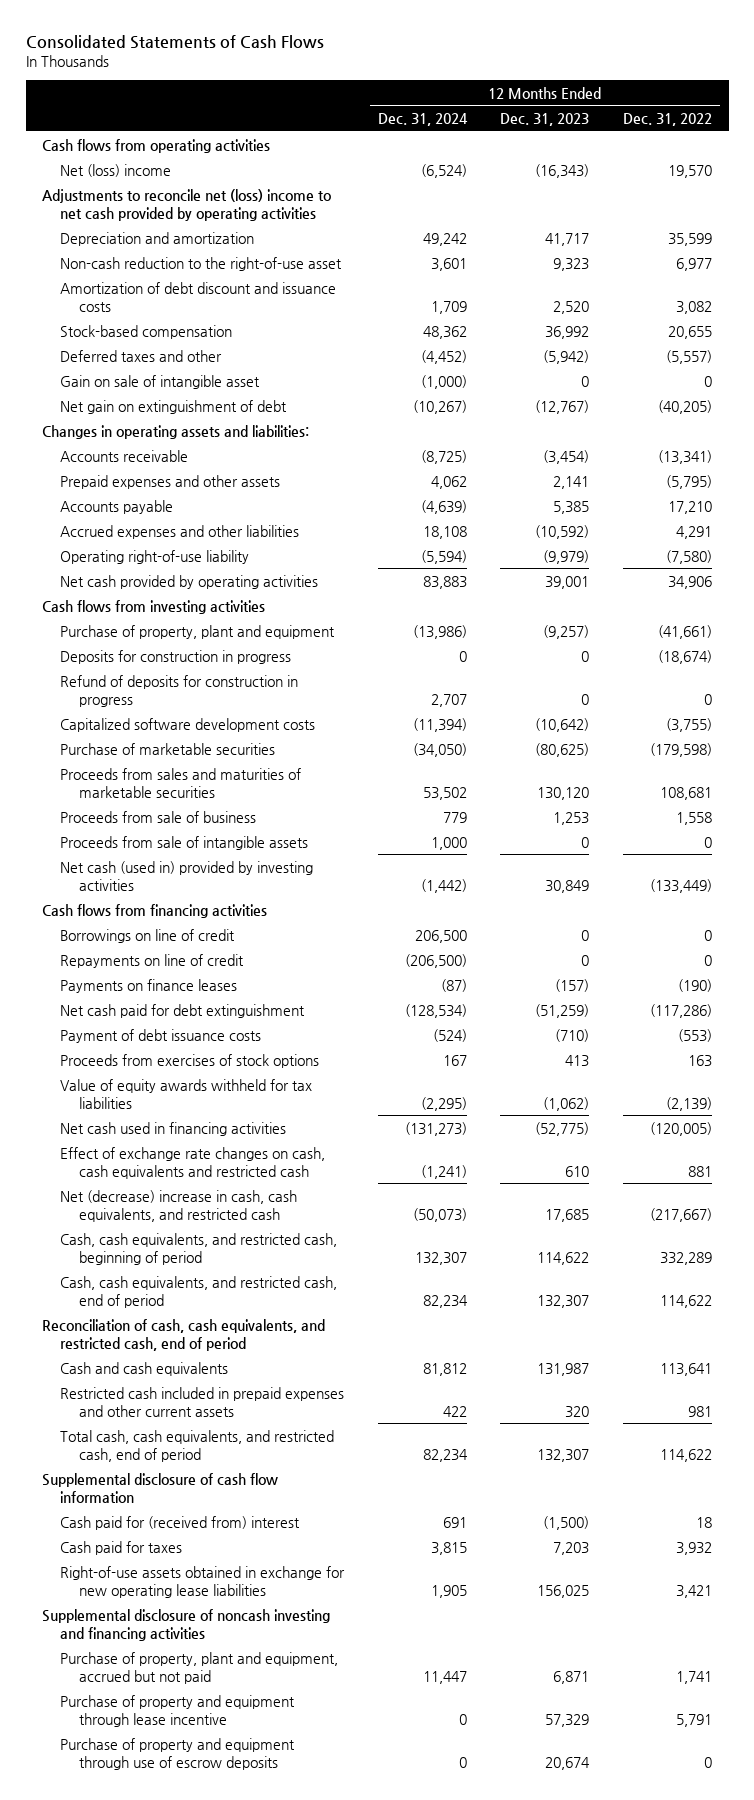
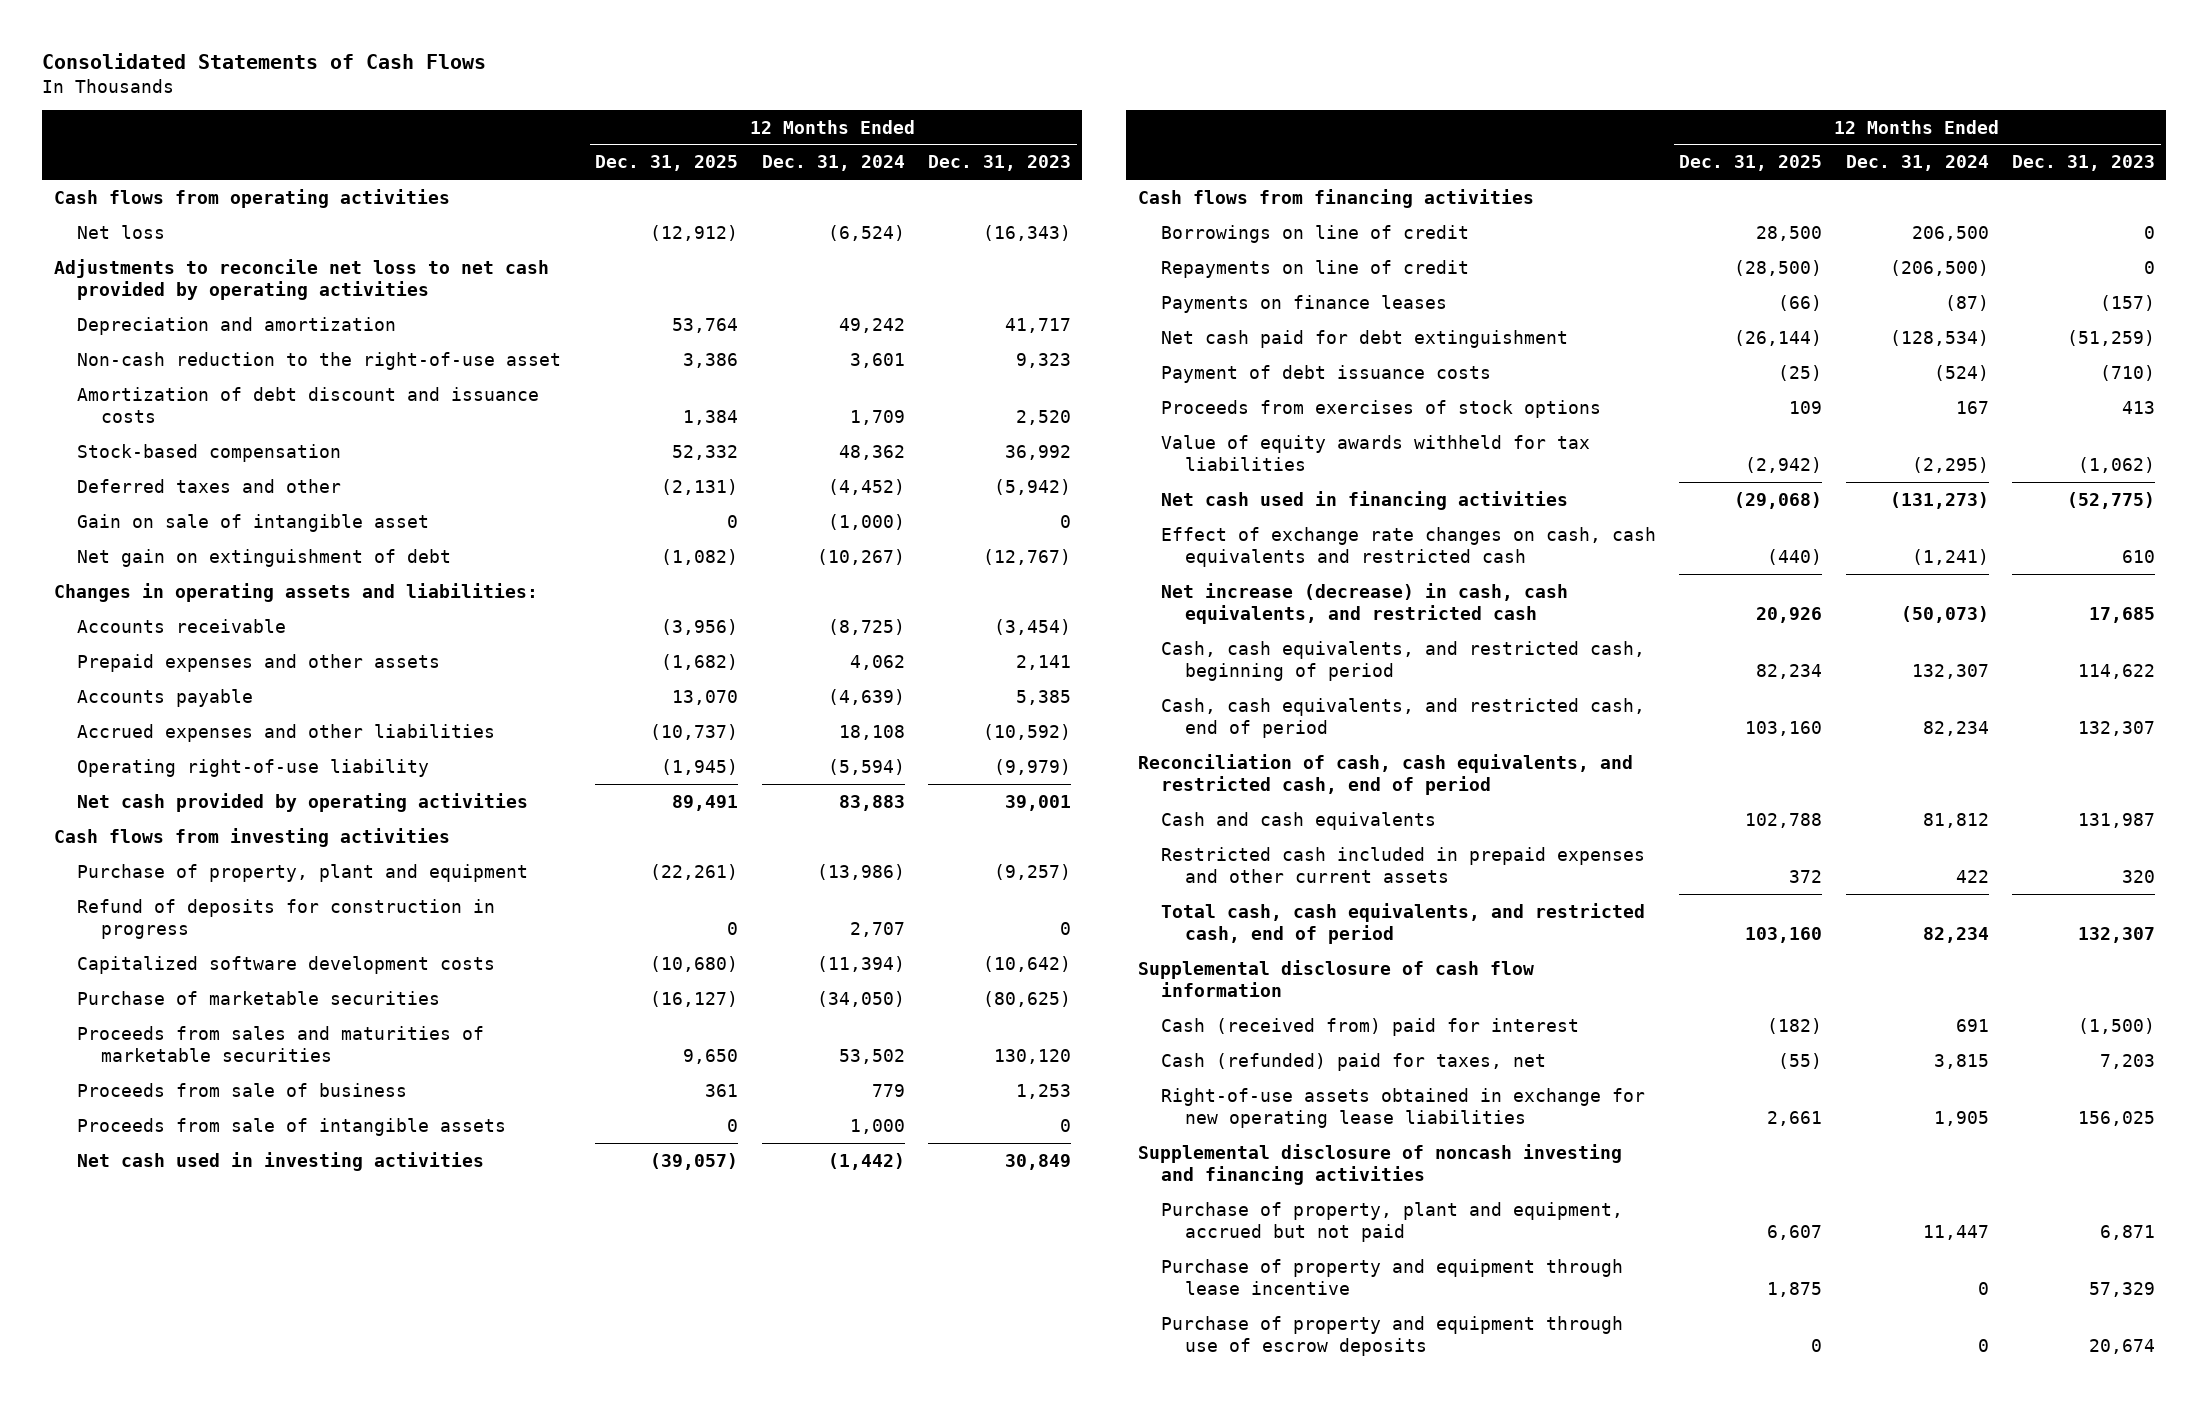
[622,113,712,127] Dec. 31, 2022 -> none
none -> [595,155,739,172] Dec. 31, 2025
[60,163,172,177] Net (loss) income -> [77,224,166,239] Net loss
[42,188,332,221] Adjustments to reconcile net (loss) income to net cash provided by operating activities -> [53,258,549,300] Adjustments to reconcile net loss to net cash provided by operating activities
[60,649,292,664] Deposits for construction in progress -> none
[60,860,314,891] Net cash (used in) provided by investing activities -> [77,1151,485,1171] Net cash used in investing activities
[60,1189,298,1222] Net (decrease) increase in cash, cash equivalents, and restricted cash -> [1161,582,1569,624] Net increase (decrease) in cash, cash equivalents, and restricted cash
[60,1515,301,1530] Cash paid for (received from) interest -> [1161,1017,1580,1036] Cash (received from) paid for interest
[60,1540,183,1555] Cash paid for taxes -> [1161,1052,1547,1071] Cash (refunded) paid for taxes, net

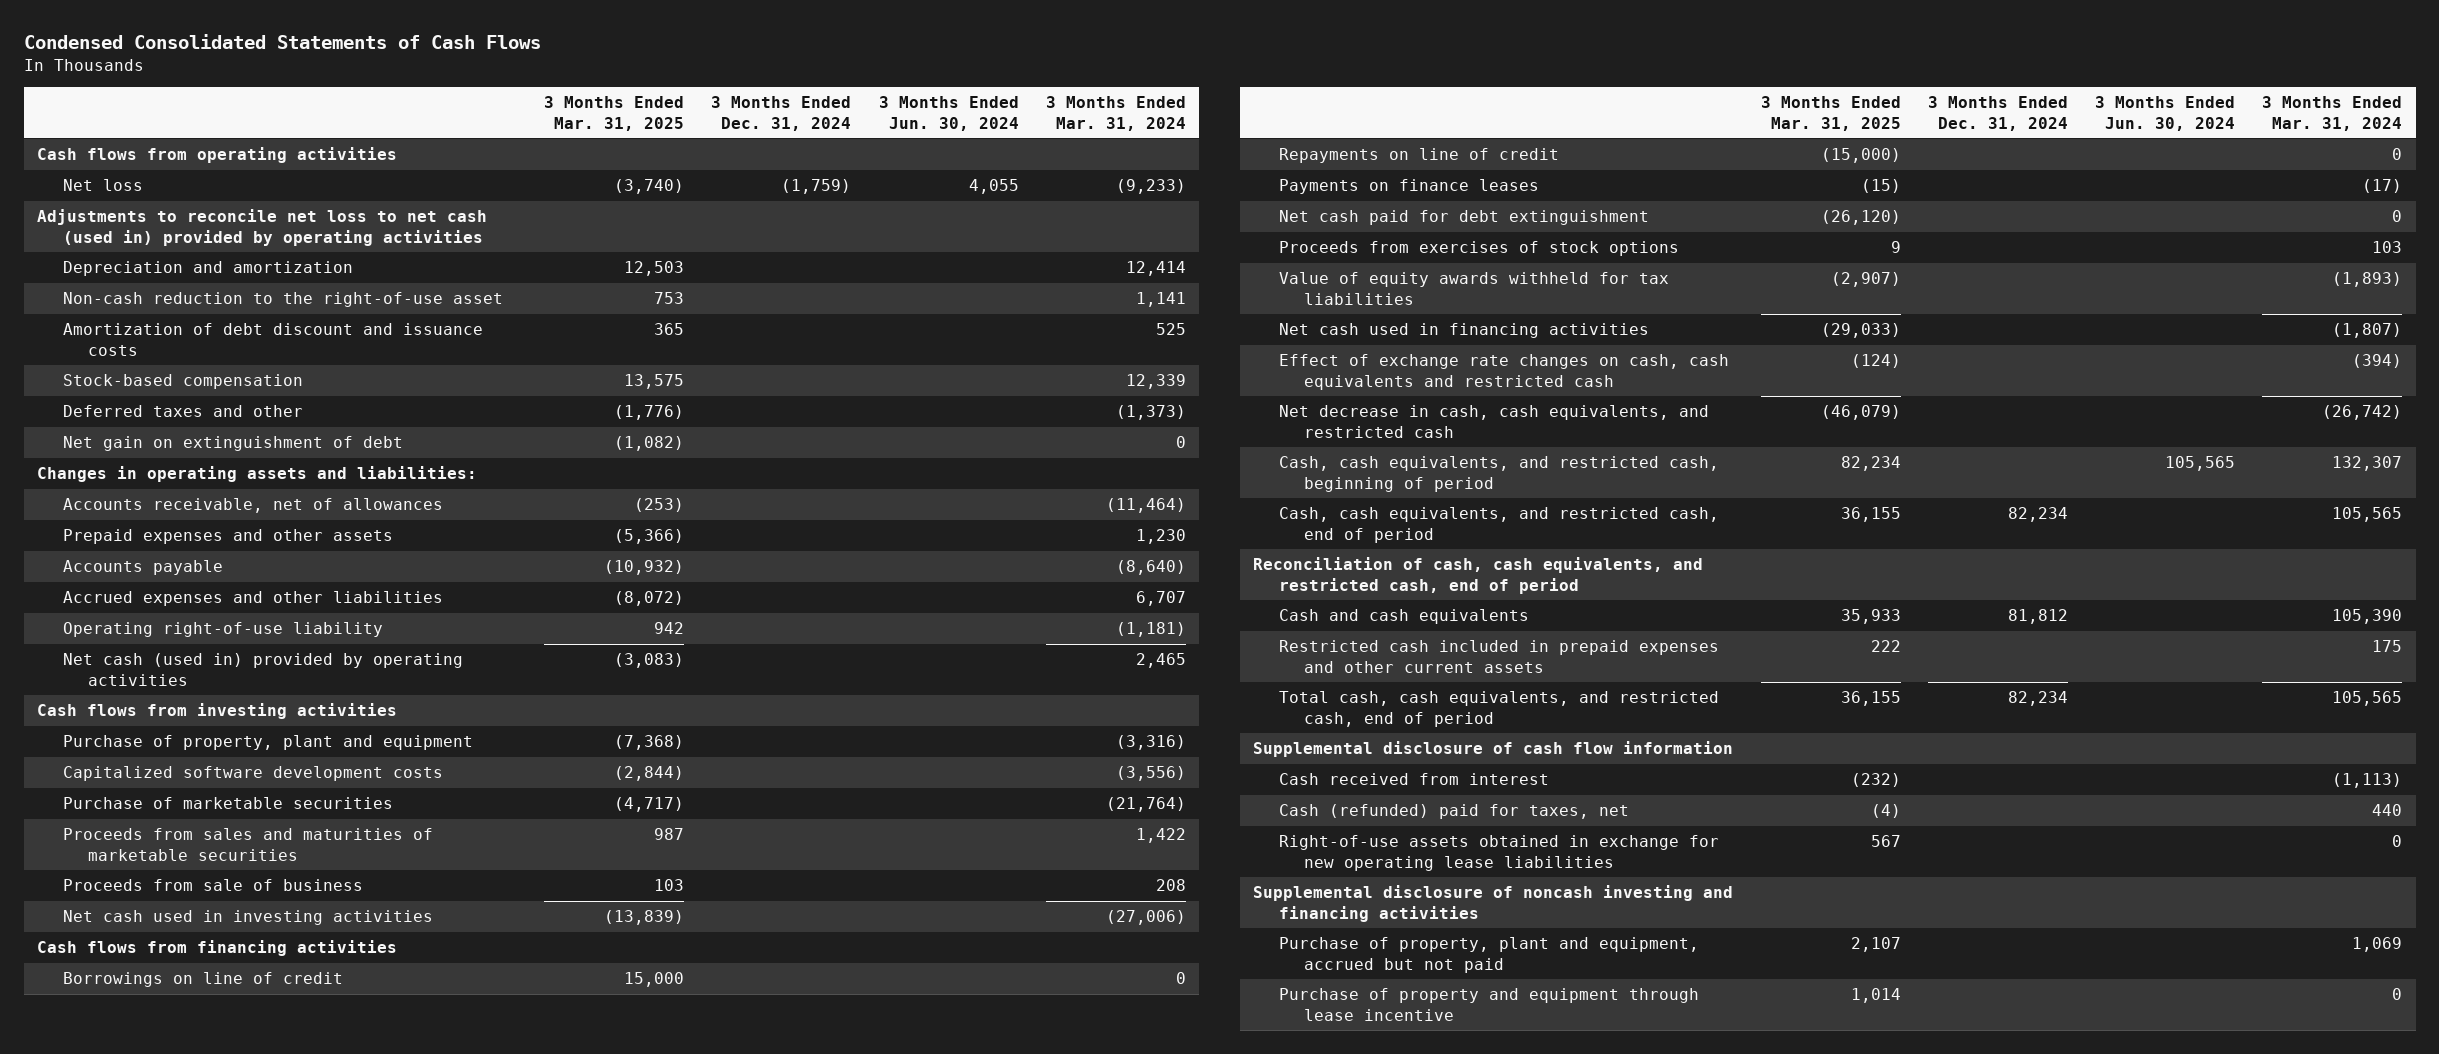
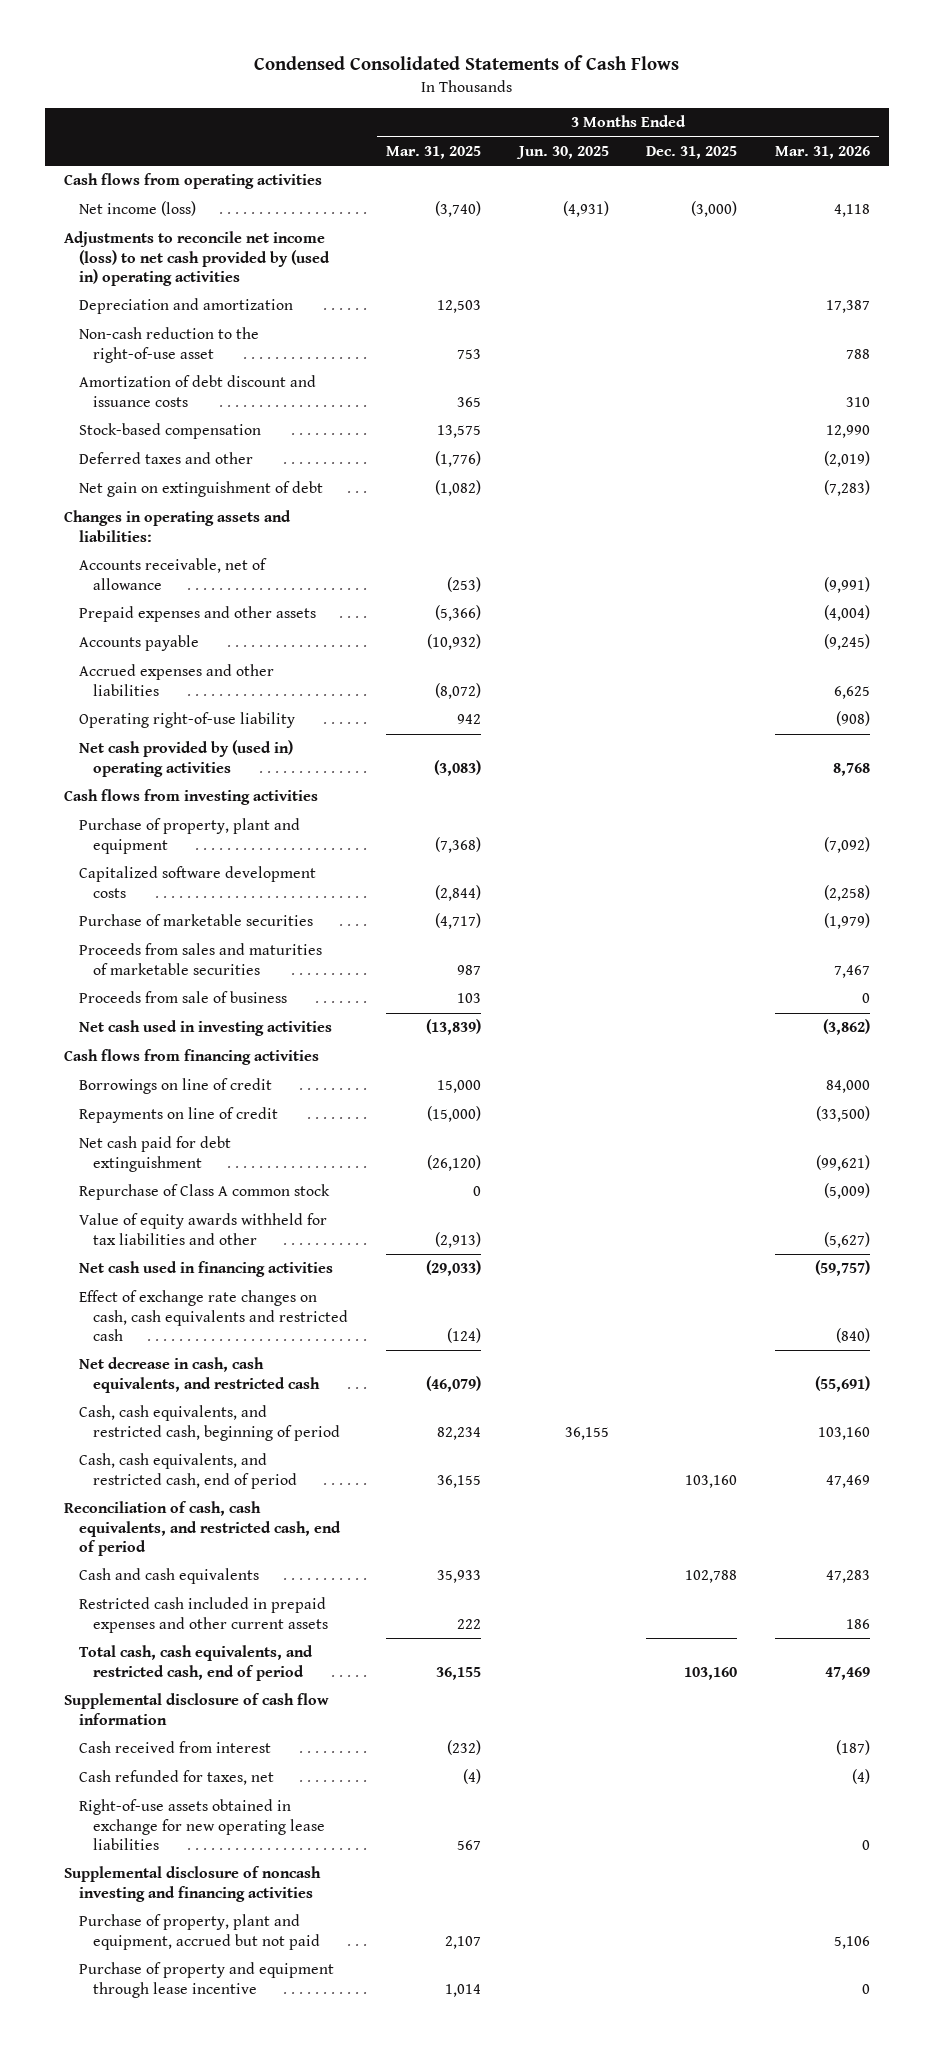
[711,96,852,131] 3 Months Ended Dec. 31, 2024 -> none
[878,96,1019,131] 3 Months Ended Jun. 30, 2024 -> none
[1045,96,1186,131] 3 Months Ended Mar. 31, 2024 -> none
none -> [515,146,609,160] Jun. 30, 2025
none -> [646,146,738,160] Dec. 31, 2025
none -> [774,146,870,160] Mar. 31, 2026
[62,179,143,192] Net loss -> [78,201,196,217] Net income (loss)
[37,209,488,246] Adjustments to reconcile net loss to net cash (used in) provided by operating activities -> [63,231,330,287] Adjustments to reconcile net income (loss) to net cash provided by (used in) operating activities
[62,498,443,514] Accounts receivable, net of allowances -> [78,558,267,590] Accounts receivable, net of allowance
[62,653,463,686] Net cash (used in) provided by operating activities -> [78,740,293,777] Net cash provided by (used in) operating activities
[1278,179,1539,195] Payments on finance leases -> none
[1278,241,1679,257] Proceeds from exercises of stock options -> none
none -> [78,1184,330,1201] Repurchase of Class A common stock
[1278,272,1669,305] Value of equity awards withheld for tax liabilities -> [78,1213,327,1245] Value of equity awards withheld for tax liabilities and other
[1830,272,1901,288] (2,907) -> [434,1231,481,1248] (2,913)
[1278,804,1629,820] Cash (refunded) paid for taxes, net -> [78,1770,274,1786] Cash refunded for taxes, net

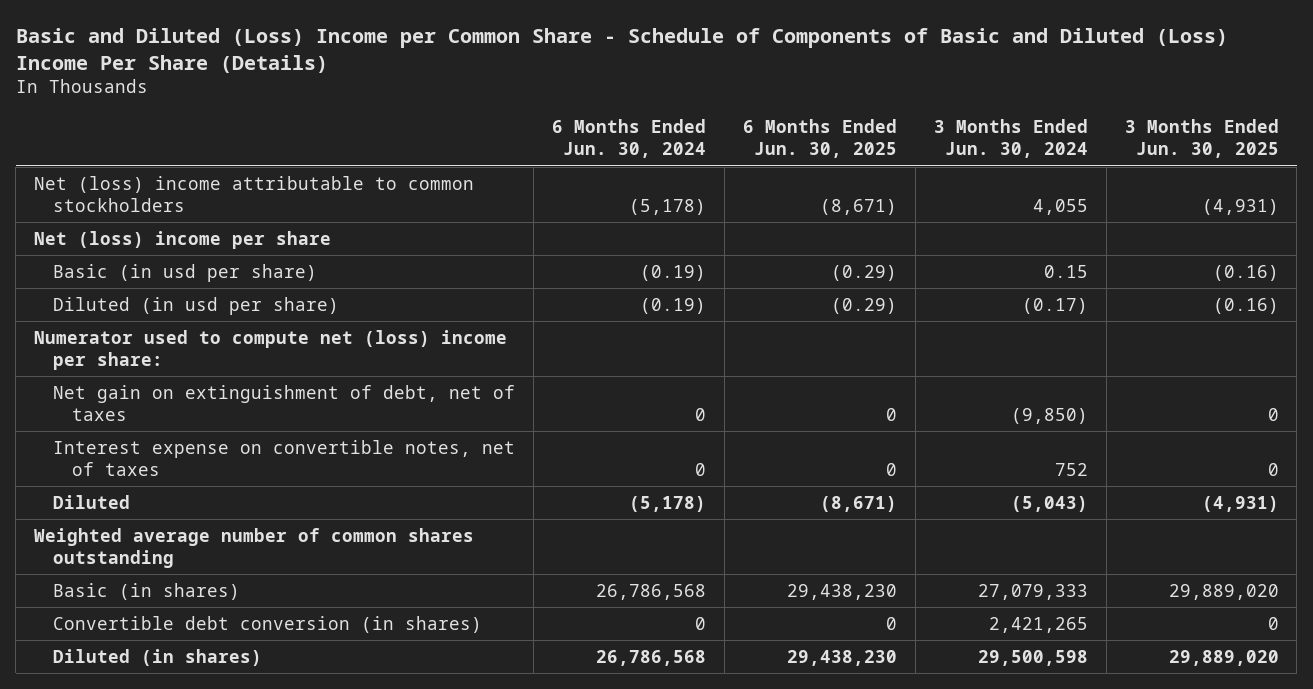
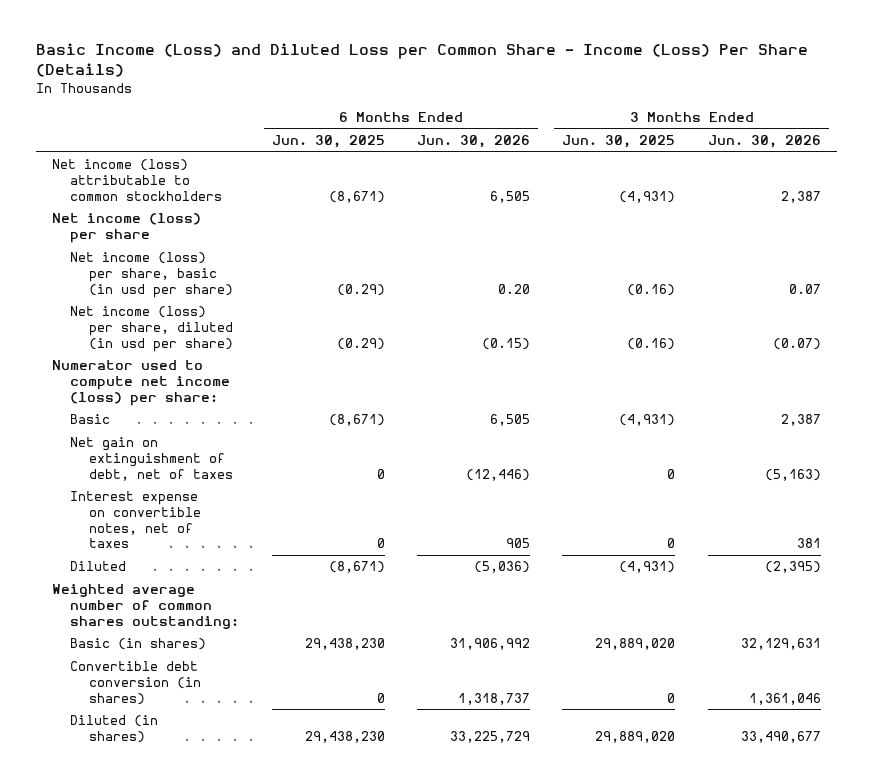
[15,27,1228,73] Basic and Diluted (Loss) Income per Common Share - Schedule of Components of Basic and Diluted (Loss) Income Per Share (Details) -> [35,43,808,78] Basic Income (Loss) and Diluted Loss per Common Share - Income (Loss) Per Share (Details)
[551,119,706,159] 6 Months Ended Jun. 30, 2024 -> none
[933,119,1088,159] 3 Months Ended Jun. 30, 2024 -> none
none -> [417,134,531,148] Jun. 30, 2026
none -> [707,134,821,148] Jun. 30, 2026
[34,175,475,213] Net (loss) income attributable to common stockholders -> [51,159,223,201] Net income (loss) attributable to common stockholders
[34,230,332,249] Net (loss) income per share -> [51,213,201,244] Net income (loss) per share
[53,263,318,282] Basic (in usd per share) -> [70,252,233,298] Net income (loss) per share, basic (in usd per share)
[53,296,340,315] Diluted (in usd per share) -> [70,306,233,352] Net income (loss) per share, diluted (in usd per share)
[34,329,508,371] Numerator used to compute net (loss) income per share: -> [51,360,231,406] Numerator used to compute net income (loss) per share:
none -> [70,414,111,425] Basic
[34,527,475,569] Weighted average number of common shares outstanding -> [51,584,240,629] Weighted average number of common shares outstanding:

